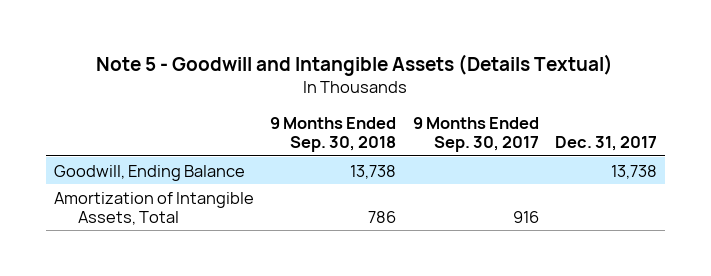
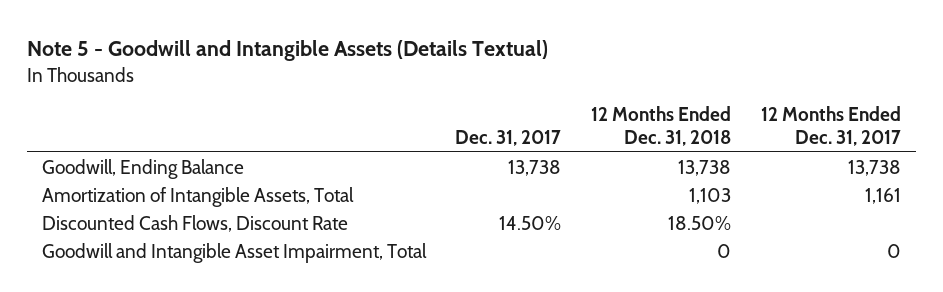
[270,116,397,153] 9 Months Ended Sep. 30, 2018 -> none
[412,116,539,153] 9 Months Ended Sep. 30, 2017 -> none
none -> [591,106,732,146] 12 Months Ended Dec. 31, 2018
none -> [760,106,901,146] 12 Months Ended Dec. 31, 2017
none -> [41,214,348,232] Discounted Cash Flows, Discount Rate
none -> [41,242,427,263] Goodwill and Intangible Asset Impairment, Total

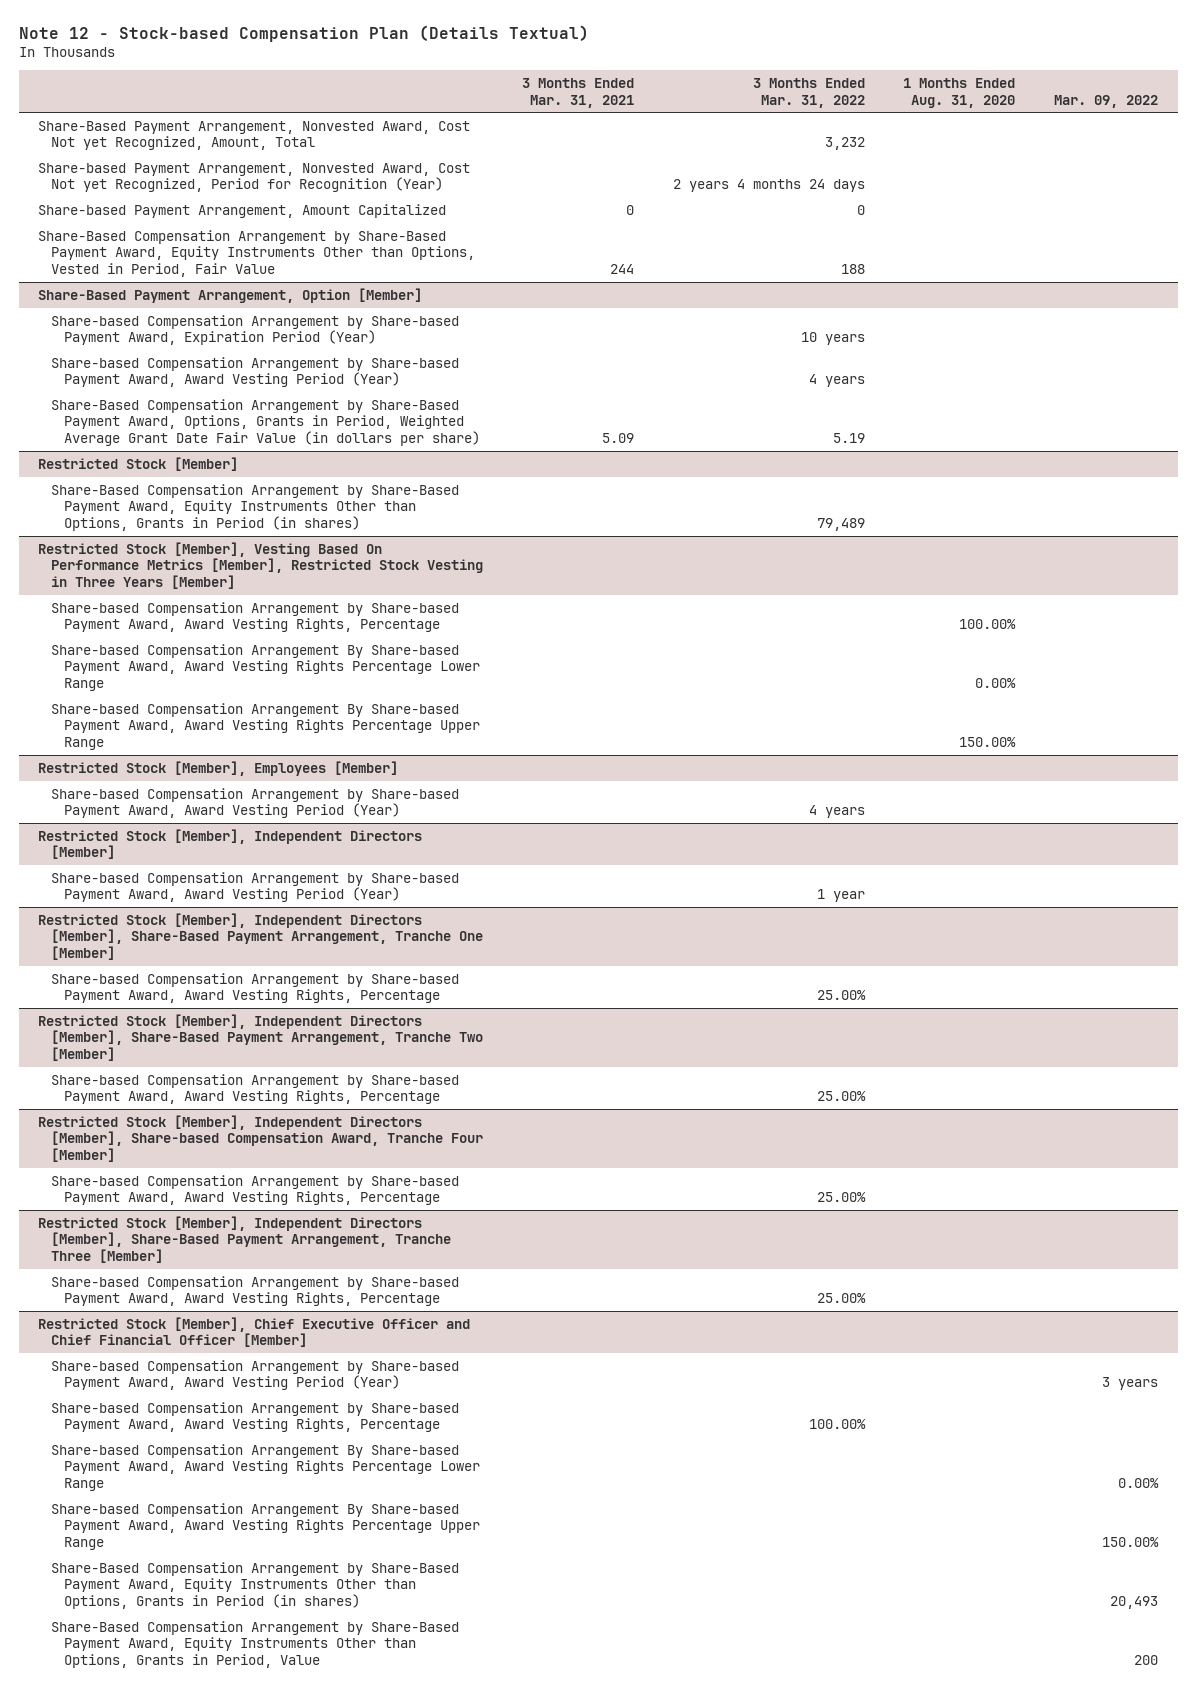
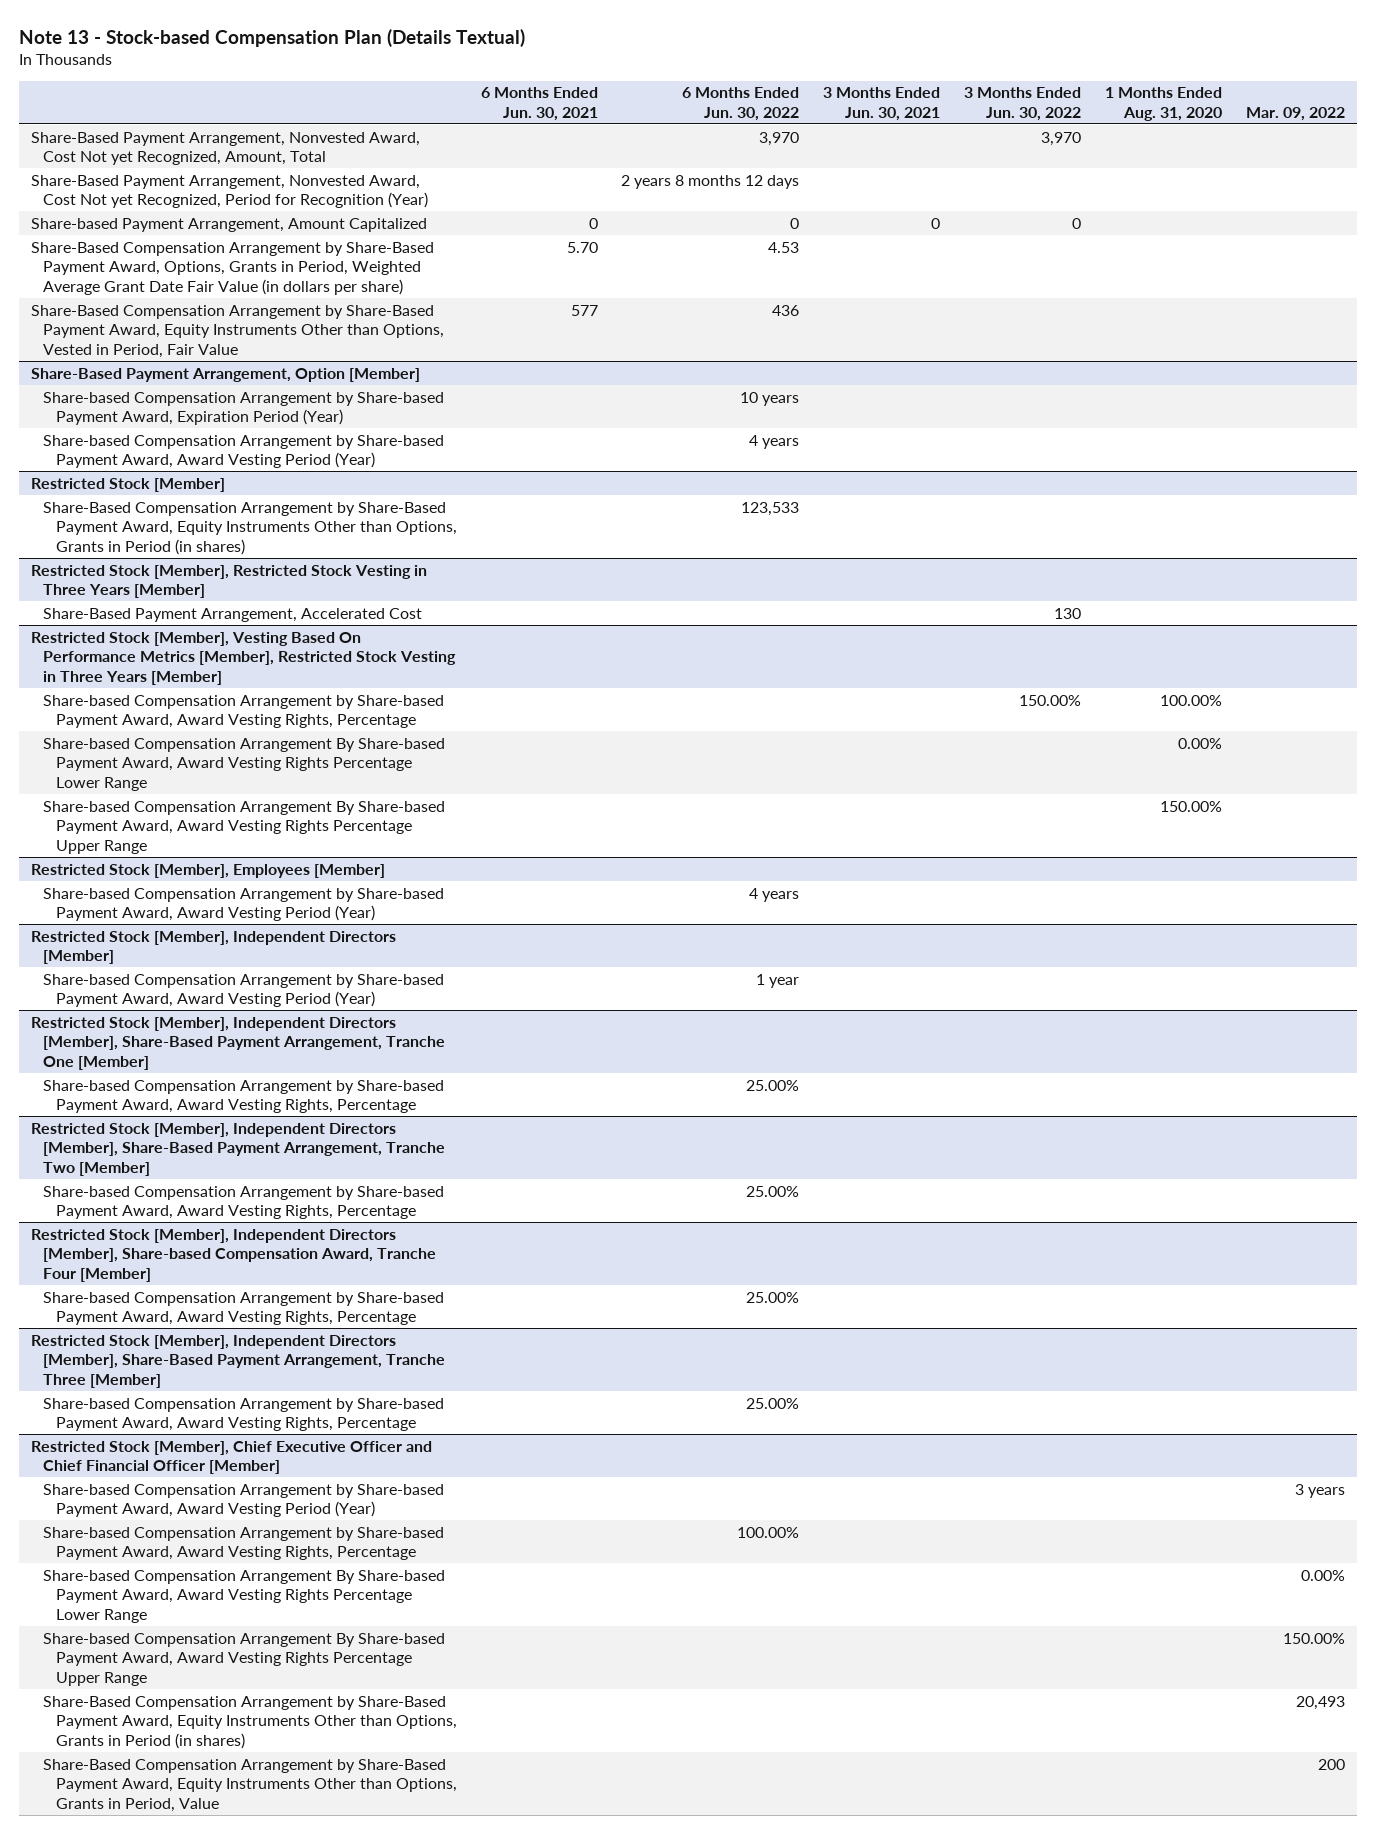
[18,25,589,43] Note 12 - Stock-based Compensation Plan (Details Textual) -> [18,28,525,47] Note 13 - Stock-based Compensation Plan (Details Textual)
[521,78,634,108] 3 Months Ended Mar. 31, 2021 -> none
[752,78,865,108] 3 Months Ended Mar. 31, 2022 -> none
none -> [480,87,598,121] 6 Months Ended Jun. 30, 2021
none -> [682,87,800,121] 6 Months Ended Jun. 30, 2022
none -> [823,87,941,121] 3 Months Ended Jun. 30, 2021
none -> [964,87,1082,121] 3 Months Ended Jun. 30, 2022
[38,162,471,193] Share-based Payment Arrangement, Nonvested Award, Cost Not yet Recognized, Period for Recognition (Year) -> [30,174,429,209] Share-Based Payment Arrangement, Nonvested Award, Cost Not yet Recognized, Period for Recognition (Year)
none -> [30,241,434,295] Share-Based Compensation Arrangement by Share-Based Payment Award, Options, Grants in Period, Weighted Average Grant Date Fair Value (in dollars per share)
[50,398,480,446] Share-Based Compensation Arrangement by Share-Based Payment Award, Options, Grants in Period, Weighted Average Grant Date Fair Value (in dollars per share) -> none
none -> [30,564,427,599] Restricted Stock [Member], Restricted Stock Vesting in Three Years [Member]
none -> [43,607,423,622] Share-Based Payment Arrangement, Accelerated Cost

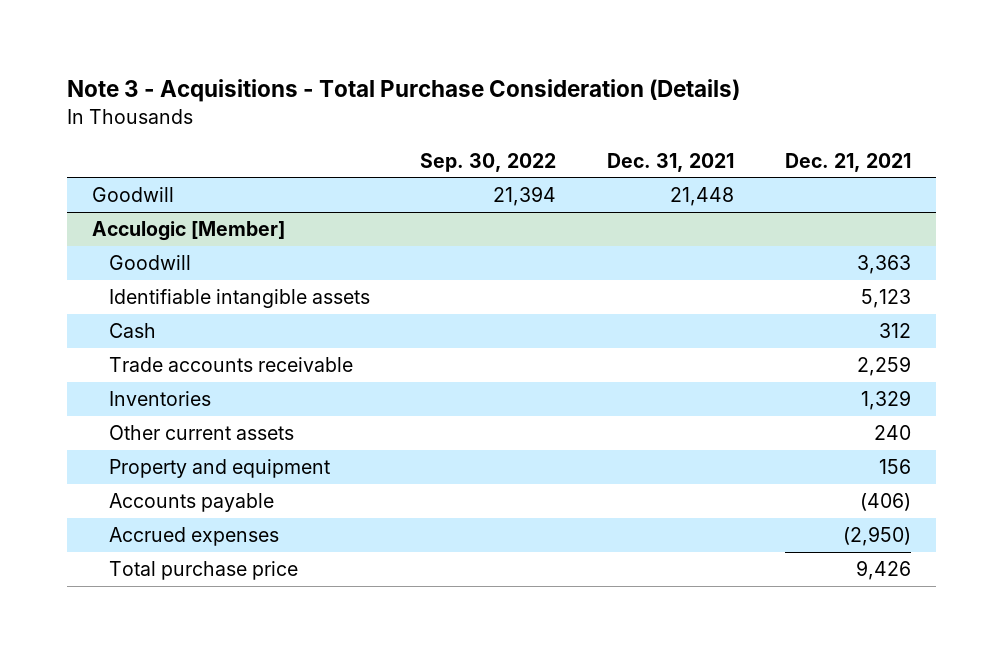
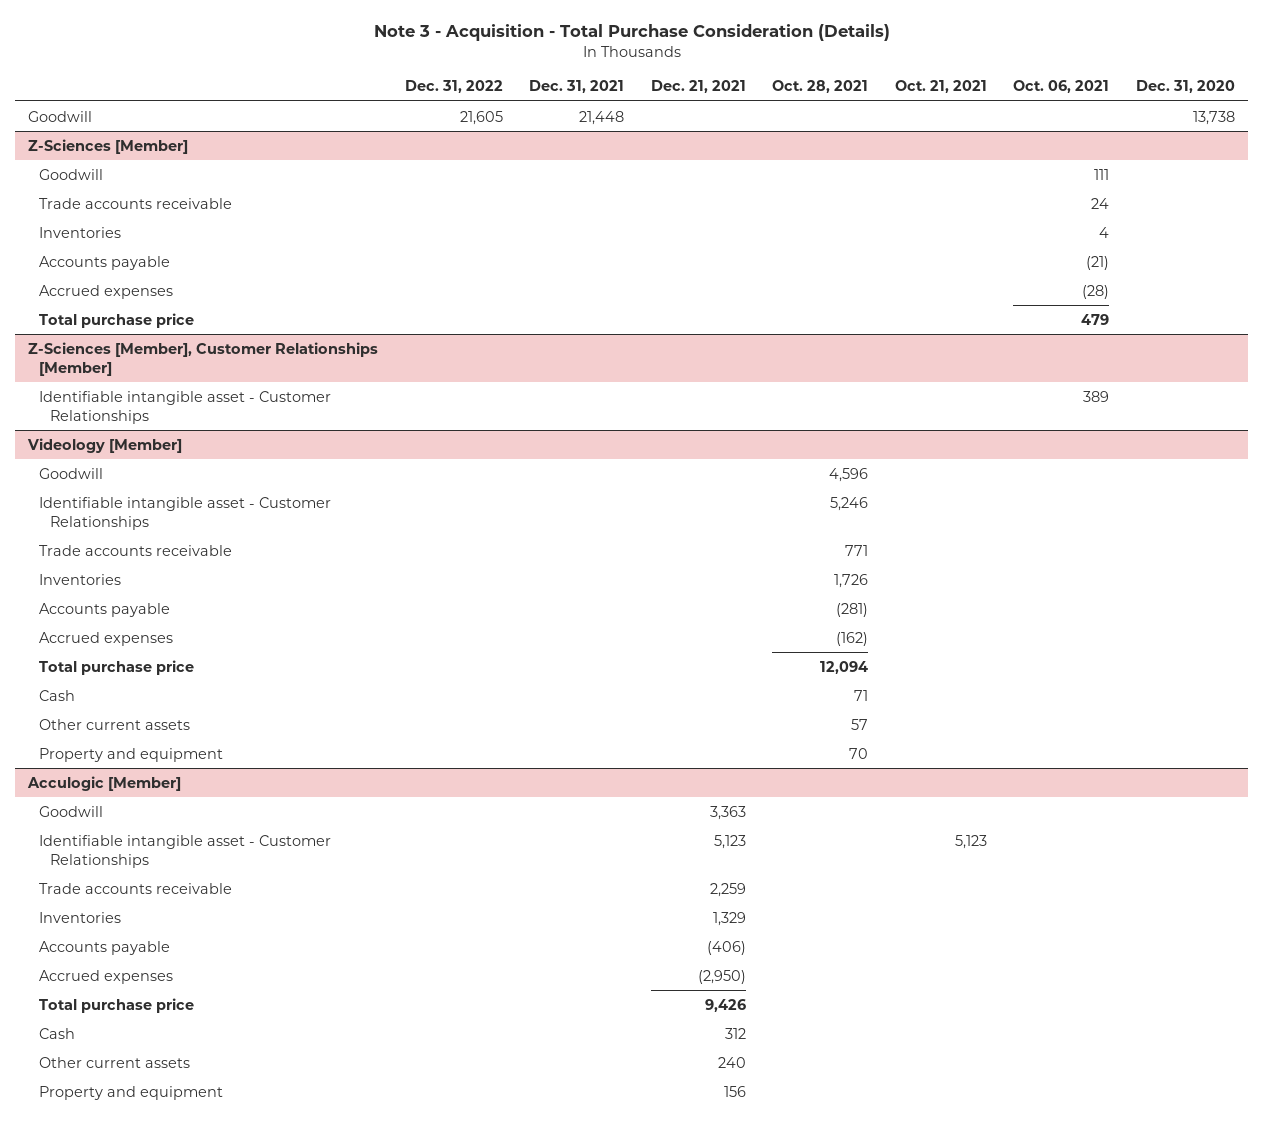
[66,79,740,103] Note 3 - Acquisitions - Total Purchase Consideration (Details) -> [373,24,890,42] Note 3 - Acquisition - Total Purchase Consideration (Details)
[420,152,557,172] Sep. 30, 2022 -> none
none -> [404,80,503,94] Dec. 31, 2022
none -> [772,80,869,94] Oct. 28, 2021
none -> [894,80,987,94] Oct. 21, 2021
none -> [1013,80,1110,94] Oct. 06, 2021
none -> [1135,80,1235,94] Dec. 31, 2020
none -> [28,138,189,154] Z-Sciences [Member]
none -> [39,168,104,180] Goodwill
none -> [39,197,233,209] Trade accounts receivable
none -> [39,226,122,238] Inventories
none -> [39,255,171,270] Accounts payable
none -> [39,284,174,299] Accrued expenses
none -> [39,312,195,328] Total purchase price
none -> [28,341,379,376] Z-Sciences [Member], Customer Relationships [Member]
none -> [39,390,332,424] Identifiable intangible asset - Customer Relationships
none -> [27,437,183,453] Videology [Member]
none -> [39,467,104,479] Goodwill
none -> [39,496,332,530] Identifiable intangible asset - Customer Relationships
none -> [39,544,233,556] Trade accounts receivable
none -> [39,573,122,585] Inventories
none -> [39,602,171,617] Accounts payable
none -> [39,631,174,646] Accrued expenses
none -> [39,659,195,675] Total purchase price
none -> [39,689,76,701] Cash
none -> [39,718,191,730] Other current assets
none -> [39,747,224,762] Property and equipment
[108,288,370,308] Identifiable intangible assets -> [39,834,332,868] Identifiable intangible asset - Customer Relationships
[108,322,156,338] Cash -> [39,1027,76,1039] Cash
[108,424,294,440] Other current assets -> [39,1056,191,1068] Other current assets
[108,458,330,478] Property and equipment -> [39,1085,224,1100] Property and equipment

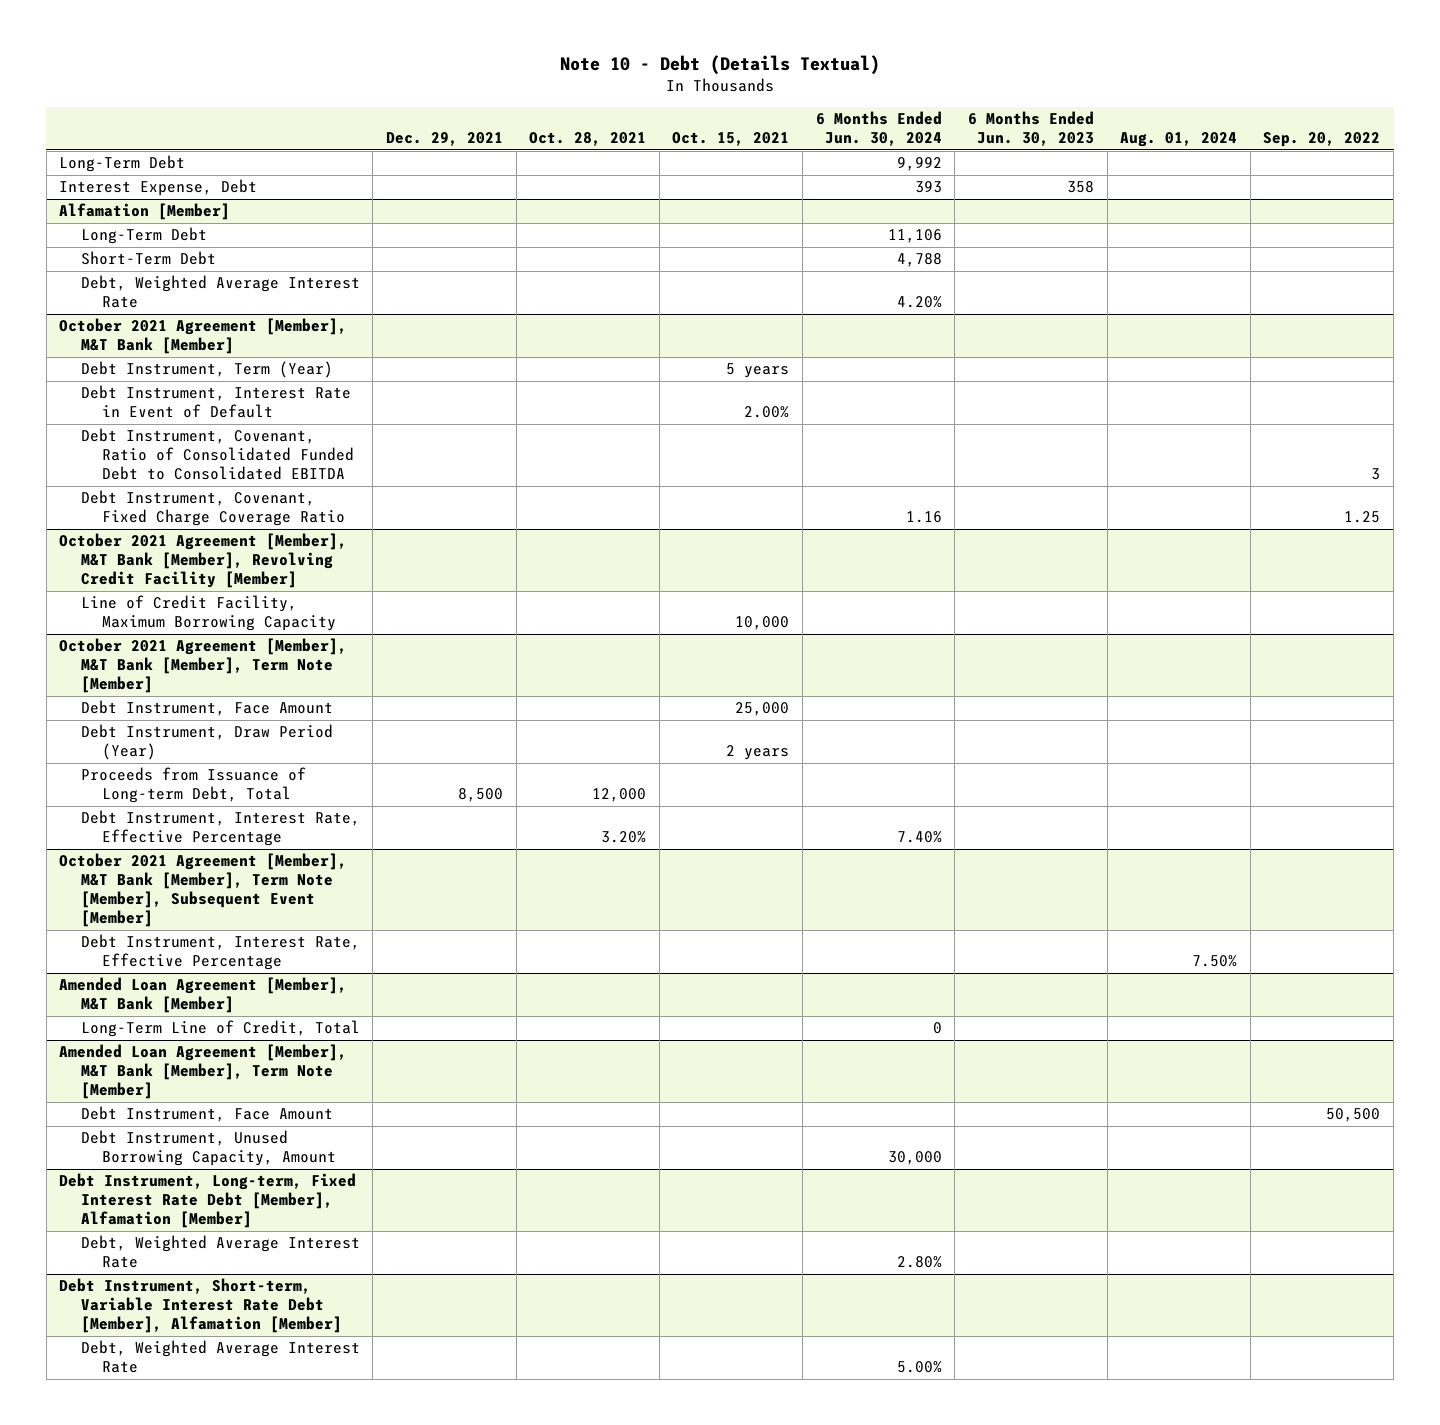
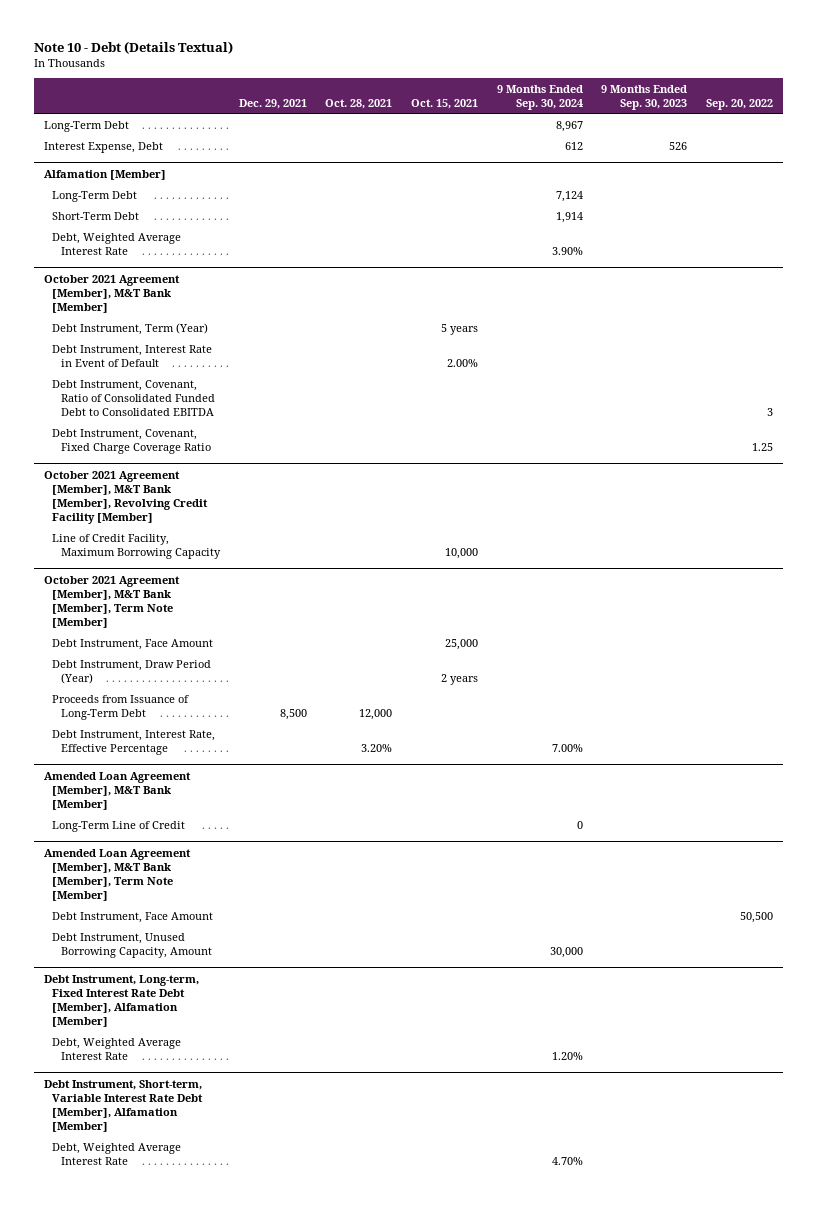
[815,111,942,147] 6 Months Ended Jun. 30, 2024 -> none
[967,111,1094,147] 6 Months Ended Jun. 30, 2023 -> none
[1120,132,1238,148] Aug. 01, 2024 -> none
none -> [496,84,583,110] 9 Months Ended Sep. 30, 2024
none -> [601,84,688,110] 9 Months Ended Sep. 30, 2023
[80,767,306,804] Proceeds from Issuance of Long-term Debt, Total -> [52,694,190,720] Proceeds from Issuance of Long-Term Debt
[59,853,348,928] October 2021 Agreement [Member], M&T Bank [Member], Term Note [Member], Subsequent Event [Member] -> none
[80,934,360,971] Debt Instrument, Interest Rate, Effective Percentage -> none
[80,1020,360,1038] Long-Term Line of Credit, Total -> [52,820,186,832] Long-Term Line of Credit

